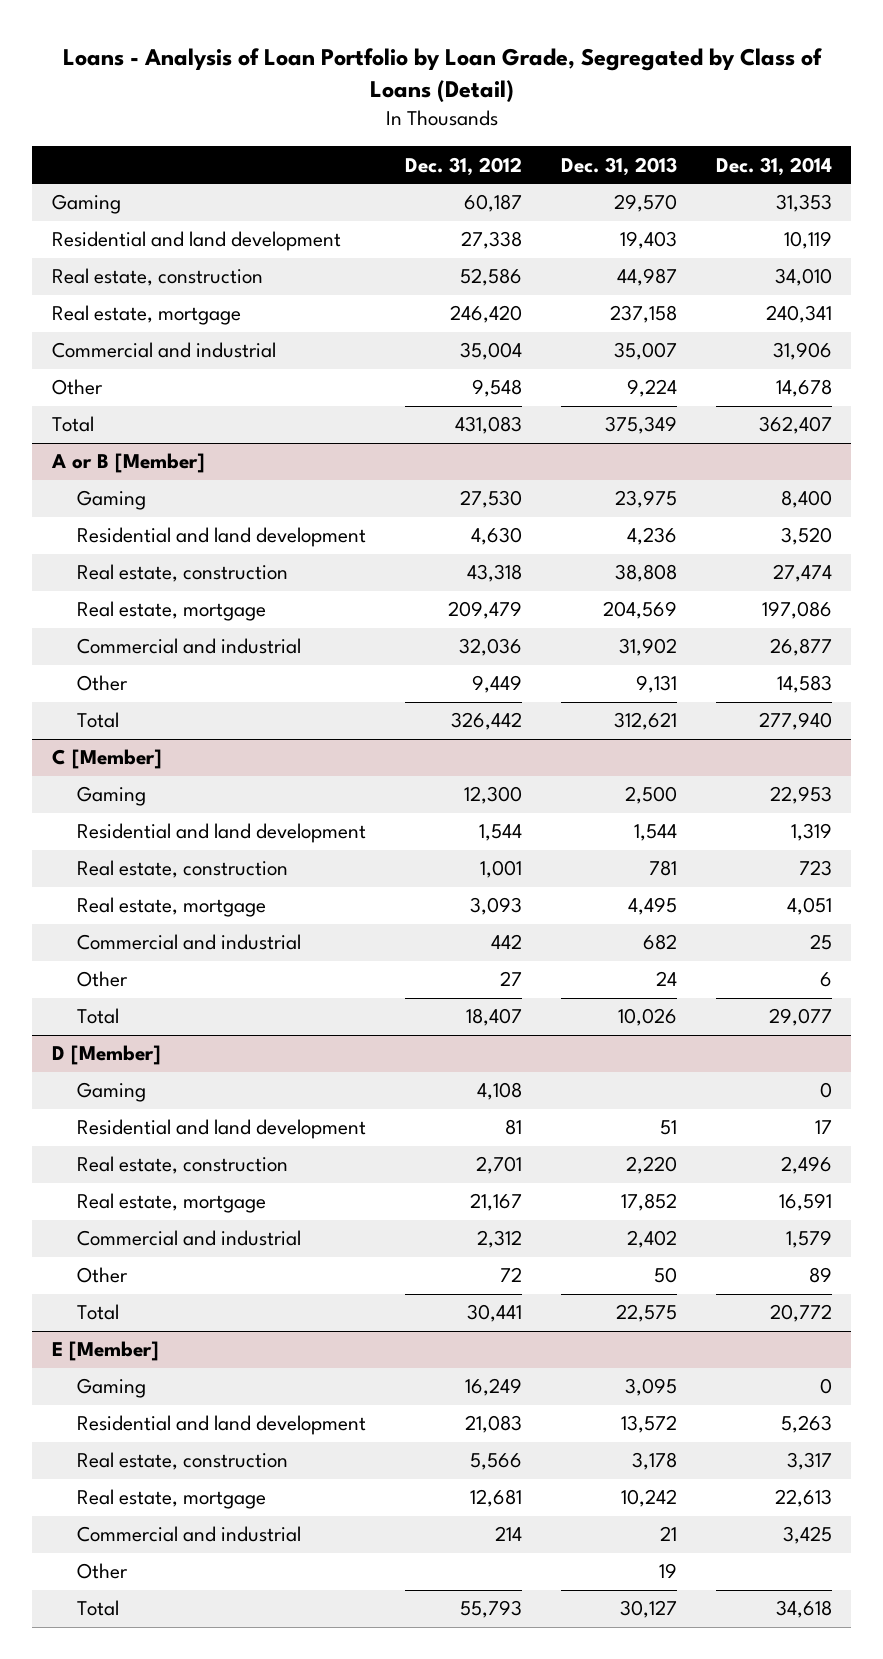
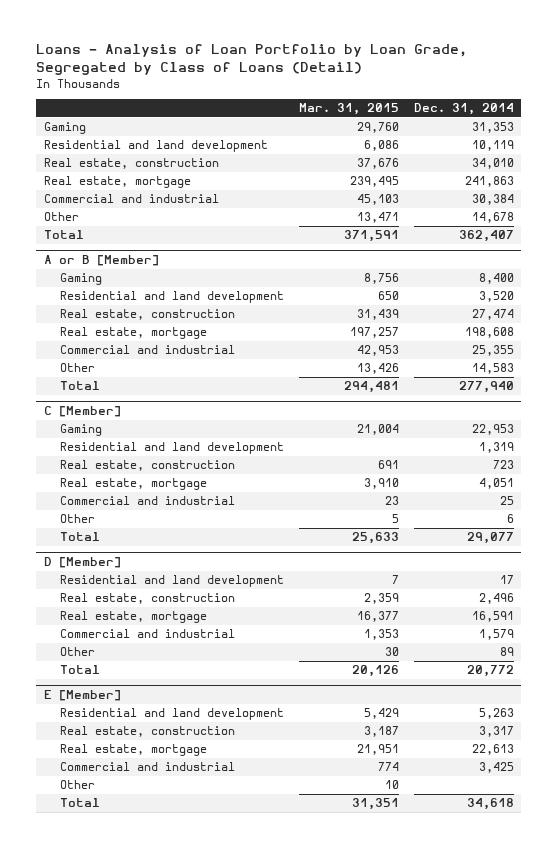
[405,156,523,176] Dec. 31, 2012 -> none
[560,156,677,176] Dec. 31, 2013 -> none
none -> [299,103,400,116] Mar. 31, 2015
[765,305,832,324] 240,341 -> [464,176,514,188] 241,863
[772,342,832,361] 31,906 -> [471,194,514,206] 30,384
[761,601,832,620] 197,086 -> [464,327,514,339] 198,608
[769,638,832,657] 26,877 -> [471,345,514,357] 25,355
[77,1082,147,1103] Gaming -> none
[77,1378,147,1399] Gaming -> none

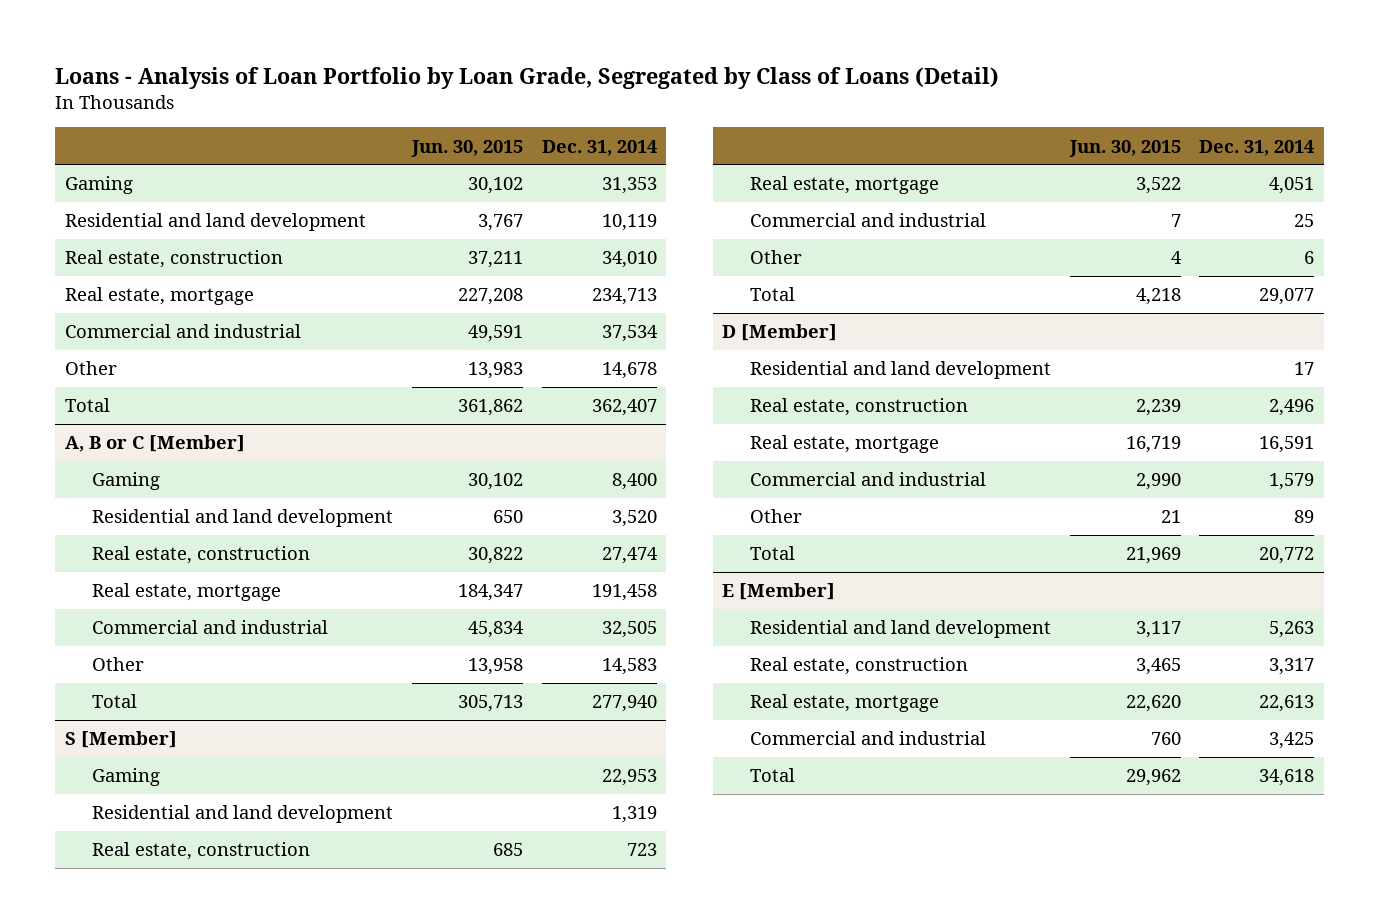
[299,103,400,116] Mar. 31, 2015 -> none
none -> [411,139,524,157] Jun. 30, 2015
[464,176,514,188] 241,863 -> [591,288,657,306] 234,713
[471,194,514,206] 30,384 -> [601,325,658,343] 37,534
[43,254,159,266] A or B [Member] -> [64,435,245,453] A, B or C [Member]
[464,327,514,339] 198,608 -> [591,584,657,602] 191,458
[471,345,514,357] 25,355 -> [601,621,657,639] 32,505
[43,405,121,417] C [Member] -> none
none -> [64,731,177,749] S [Member]
[60,780,96,790] Other -> none

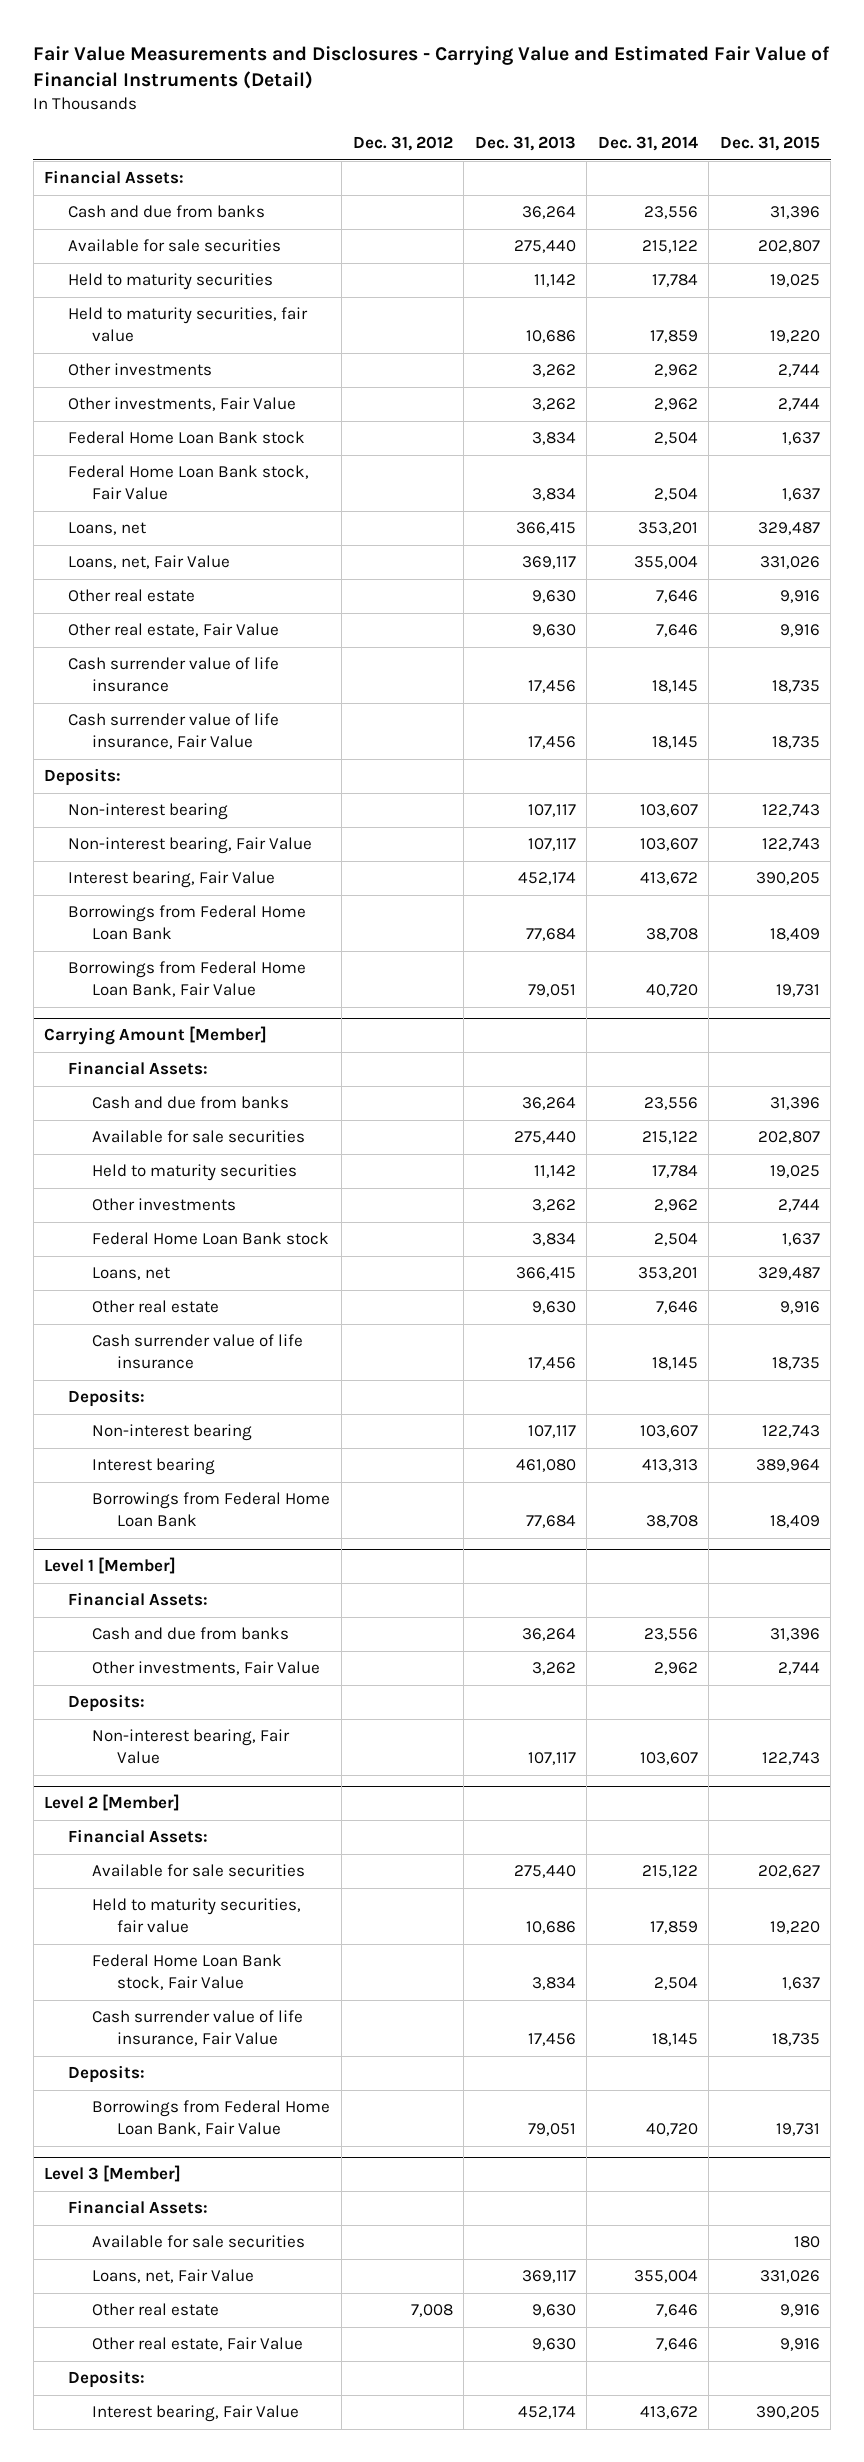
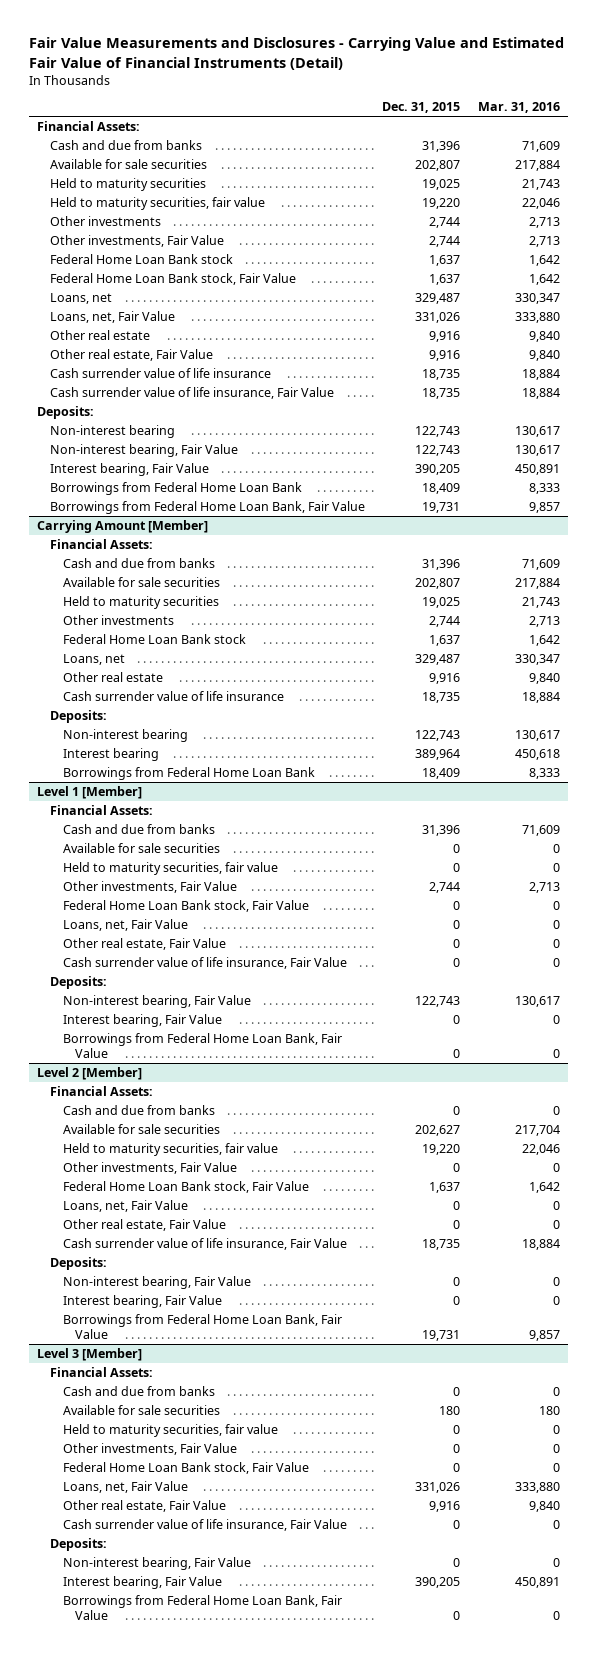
[352,136,453,152] Dec. 31, 2012 -> none
[474,136,576,152] Dec. 31, 2013 -> none
[597,136,698,152] Dec. 31, 2014 -> none
none -> [477,102,560,114] Mar. 31, 2016
none -> [62,843,220,854] Available for sale securities
none -> [62,862,278,876] Held to maturity securities, fair value
none -> [62,900,309,913] Federal Home Loan Bank stock, Fair Value
none -> [62,919,188,932] Loans, net, Fair Value
none -> [62,938,226,951] Other real estate, Fair Value
none -> [62,957,347,970] Cash surrender value of life insurance, Fair Value
none -> [62,1014,222,1028] Interest bearing, Fair Value
none -> [62,1033,342,1058] Borrowings from Federal Home Loan Bank, Fair Value
none -> [62,1105,215,1116] Cash and due from banks
none -> [62,1162,237,1175] Other investments, Fair Value
none -> [62,1200,188,1213] Loans, net, Fair Value
none -> [62,1219,226,1232] Other real estate, Fair Value
none -> [62,1276,251,1290] Non-interest bearing, Fair Value
none -> [62,1295,222,1309] Interest bearing, Fair Value
none -> [62,1386,215,1397] Cash and due from banks
none -> [62,1424,278,1438] Held to maturity securities, fair value
none -> [62,1443,237,1456] Other investments, Fair Value
none -> [62,1462,309,1475] Federal Home Loan Bank stock, Fair Value
[92,2303,220,2317] Other real estate -> none
none -> [62,1519,347,1532] Cash surrender value of life insurance, Fair Value
none -> [62,1557,251,1571] Non-interest bearing, Fair Value
none -> [62,1595,342,1620] Borrowings from Federal Home Loan Bank, Fair Value

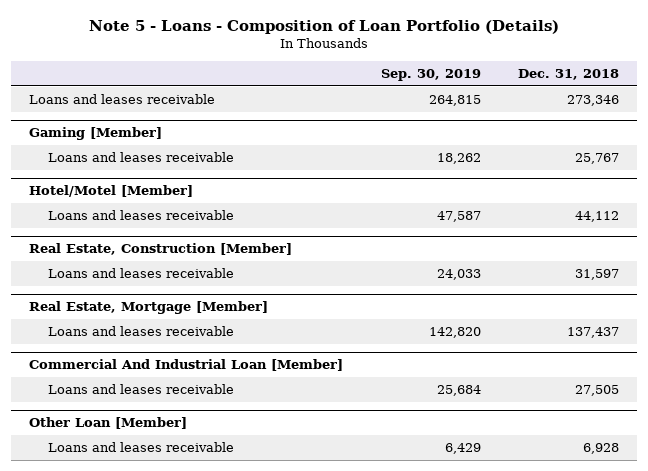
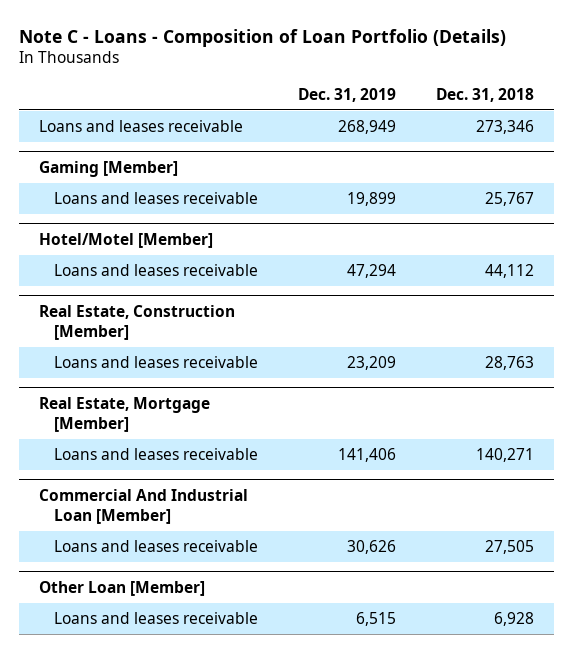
[89,19,560,34] Note 5 - Loans - Composition of Loan Portfolio (Details) -> [18,28,506,47] Note C - Loans - Composition of Loan Portfolio (Details)
[380,68,481,81] Sep. 30, 2019 -> none
none -> [297,87,396,102] Dec. 31, 2019
[574,269,619,281] 31,597 -> [484,356,534,371] 28,763
[566,327,619,339] 137,437 -> [475,448,534,463] 140,271

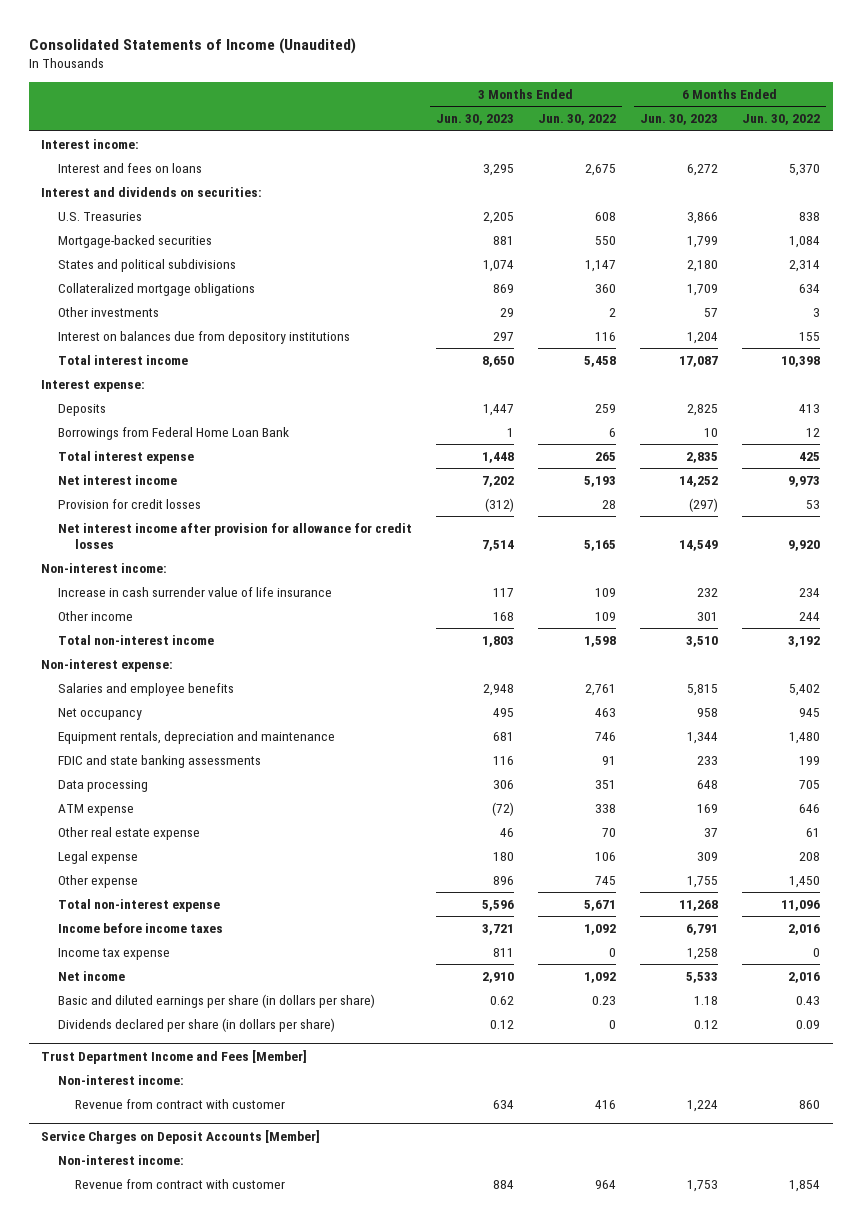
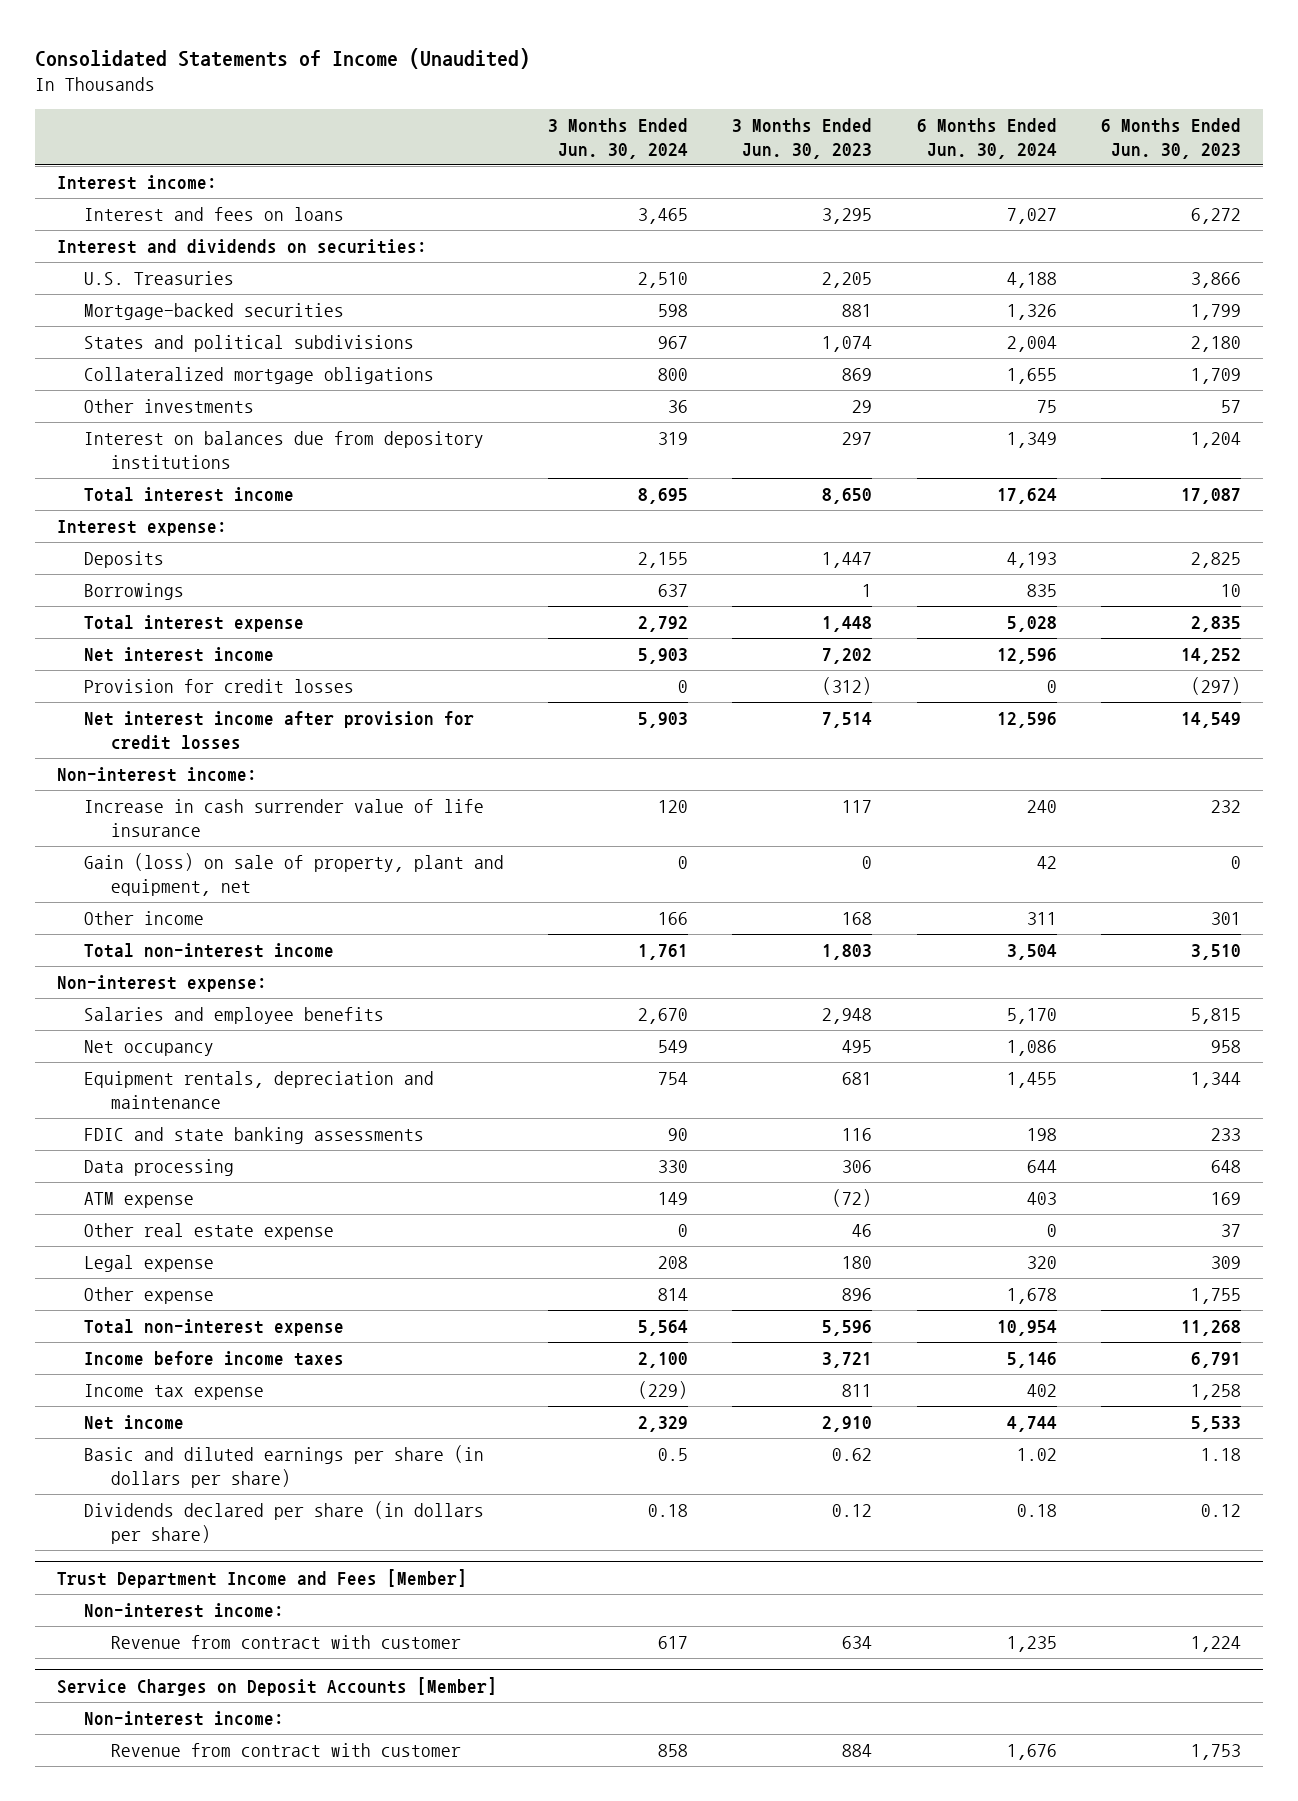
[538,114,617,126] Jun. 30, 2022 -> none
[742,114,821,126] Jun. 30, 2022 -> none
none -> [548,118,689,160] 3 Months Ended Jun. 30, 2024
none -> [916,118,1057,160] 6 Months Ended Jun. 30, 2024
[57,426,289,440] Borrowings from Federal Home Loan Bank -> [83,582,184,600] Borrowings
[57,522,412,549] Net interest income after provision for allowance for credit losses -> [83,710,474,750] Net interest income after provision for credit losses
none -> [83,852,504,896] Gain (loss) on sale of property, plant and equipment, net

